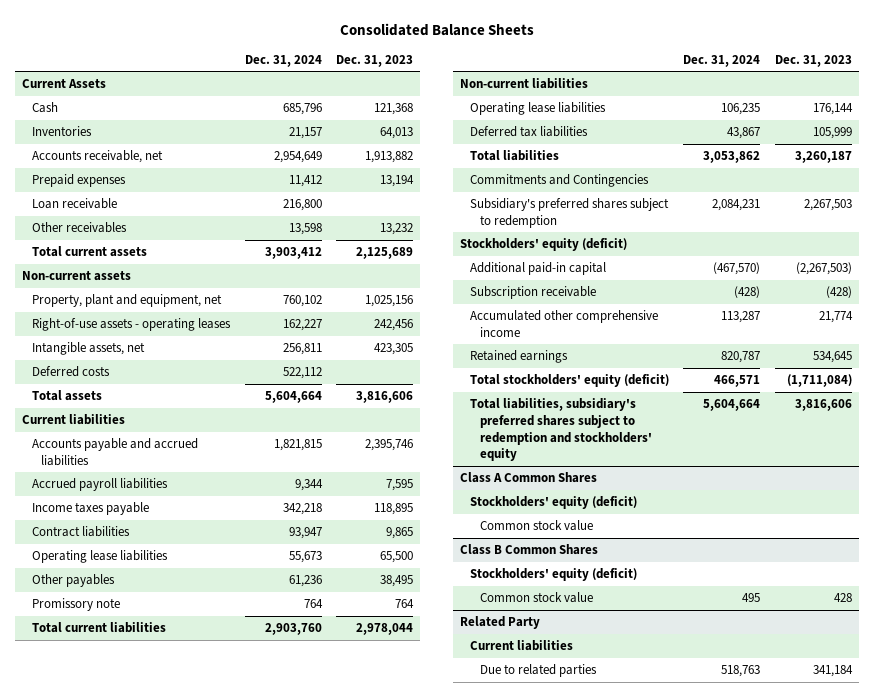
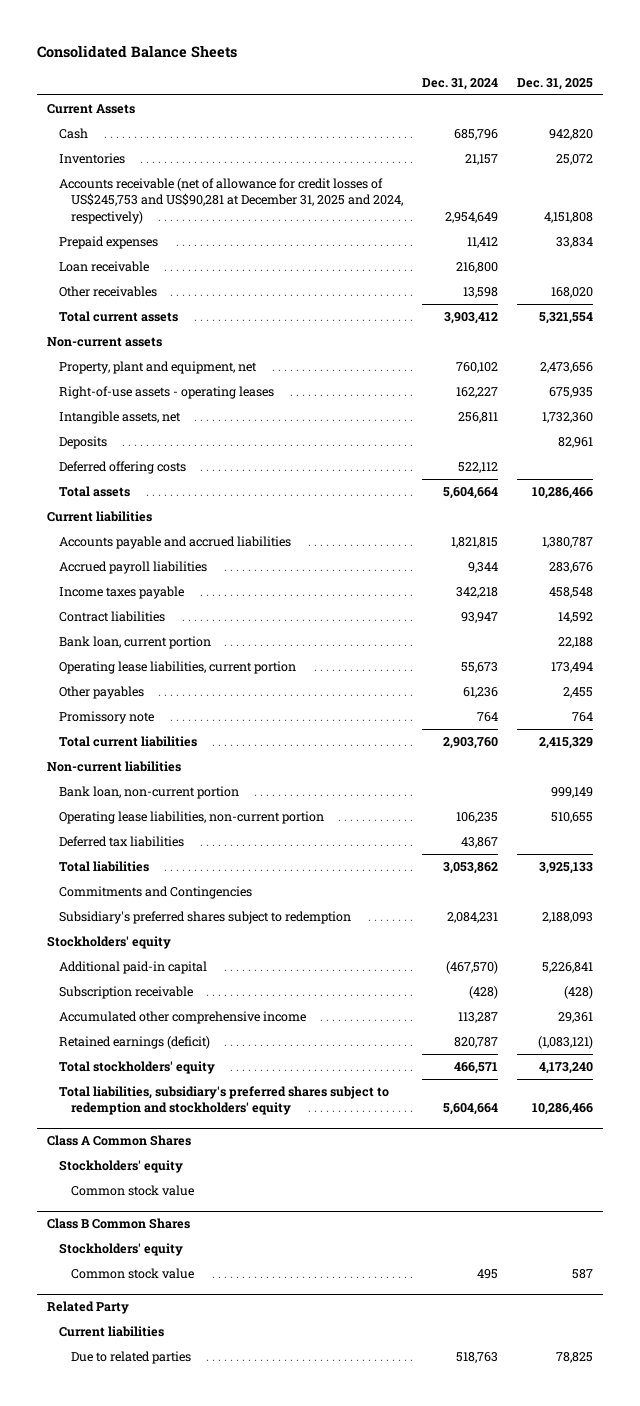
[336,54,414,67] Dec. 31, 2023 -> none
none -> [517,77,594,90] Dec. 31, 2025
[31,150,163,164] Accounts receivable, net -> [58,177,404,224] Accounts receivable (net of allowance for credit losses of US$245,753 and US$90,281 at December 31, 2025 and 2024, respectively)
none -> [58,435,107,449] Deposits
[31,366,110,378] Deferred costs -> [58,460,186,474] Deferred offering costs
none -> [58,635,211,649] Bank loan, current portion
[31,550,168,564] Operating lease liabilities -> [58,660,296,674] Operating lease liabilities, current portion
none -> [58,785,239,799] Bank loan, non-current portion
[469,102,606,116] Operating lease liabilities -> [58,810,324,824] Operating lease liabilities, non-current portion
[460,238,628,252] Stockholders' equity (deficit) -> [46,935,171,949] Stockholders' equity
[469,350,568,364] Retained earnings -> [58,1035,210,1049] Retained earnings (deficit)
[469,374,669,388] Total stockholders' equity (deficit) -> [58,1060,215,1074] Total stockholders' equity
[469,496,637,510] Stockholders' equity (deficit) -> [58,1159,183,1173] Stockholders' equity
[469,568,637,582] Stockholders' equity (deficit) -> [58,1242,183,1256] Stockholders' equity

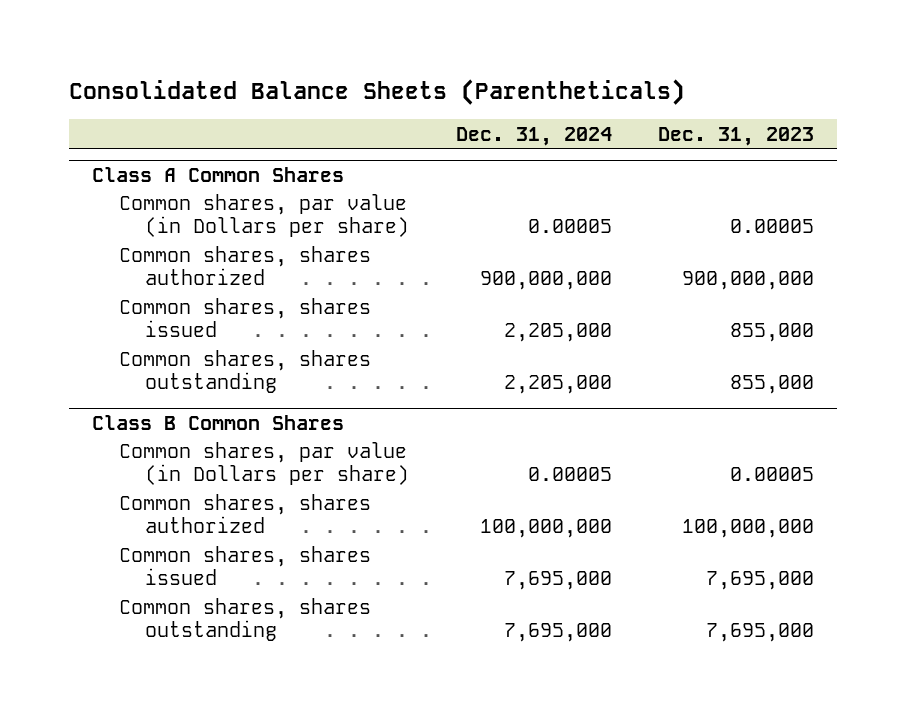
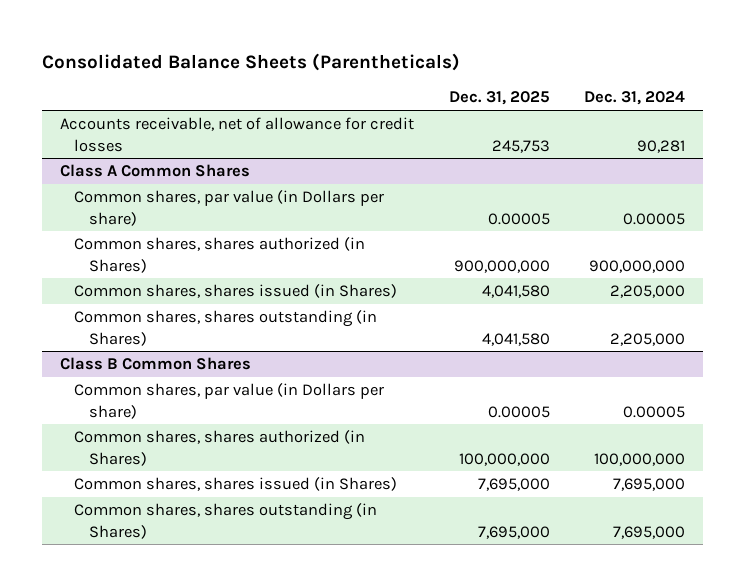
[657,126,814,146] Dec. 31, 2023 -> none
none -> [448,91,550,106] Dec. 31, 2025
none -> [59,117,414,152] Accounts receivable, net of allowance for credit losses
[118,246,371,286] Common shares, shares authorized -> [74,237,366,273] Common shares, shares authorized (in Shares)
[118,298,371,338] Common shares, shares issued -> [74,284,398,299] Common shares, shares issued (in Shares)
[118,350,371,394] Common shares, shares outstanding -> [74,310,378,346] Common shares, shares outstanding (in Shares)
[118,494,371,534] Common shares, shares authorized -> [74,430,366,466] Common shares, shares authorized (in Shares)
[118,546,371,586] Common shares, shares issued -> [74,477,398,492] Common shares, shares issued (in Shares)
[118,598,371,642] Common shares, shares outstanding -> [74,503,378,539] Common shares, shares outstanding (in Shares)

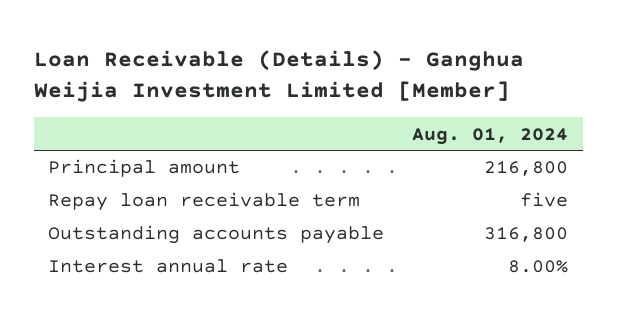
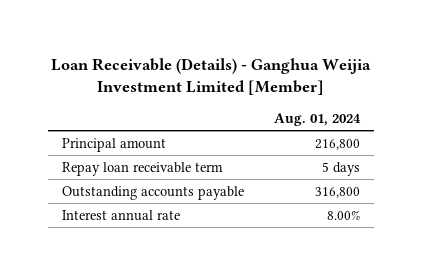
[520,192,569,208] five -> [321,161,360,176] 5 days

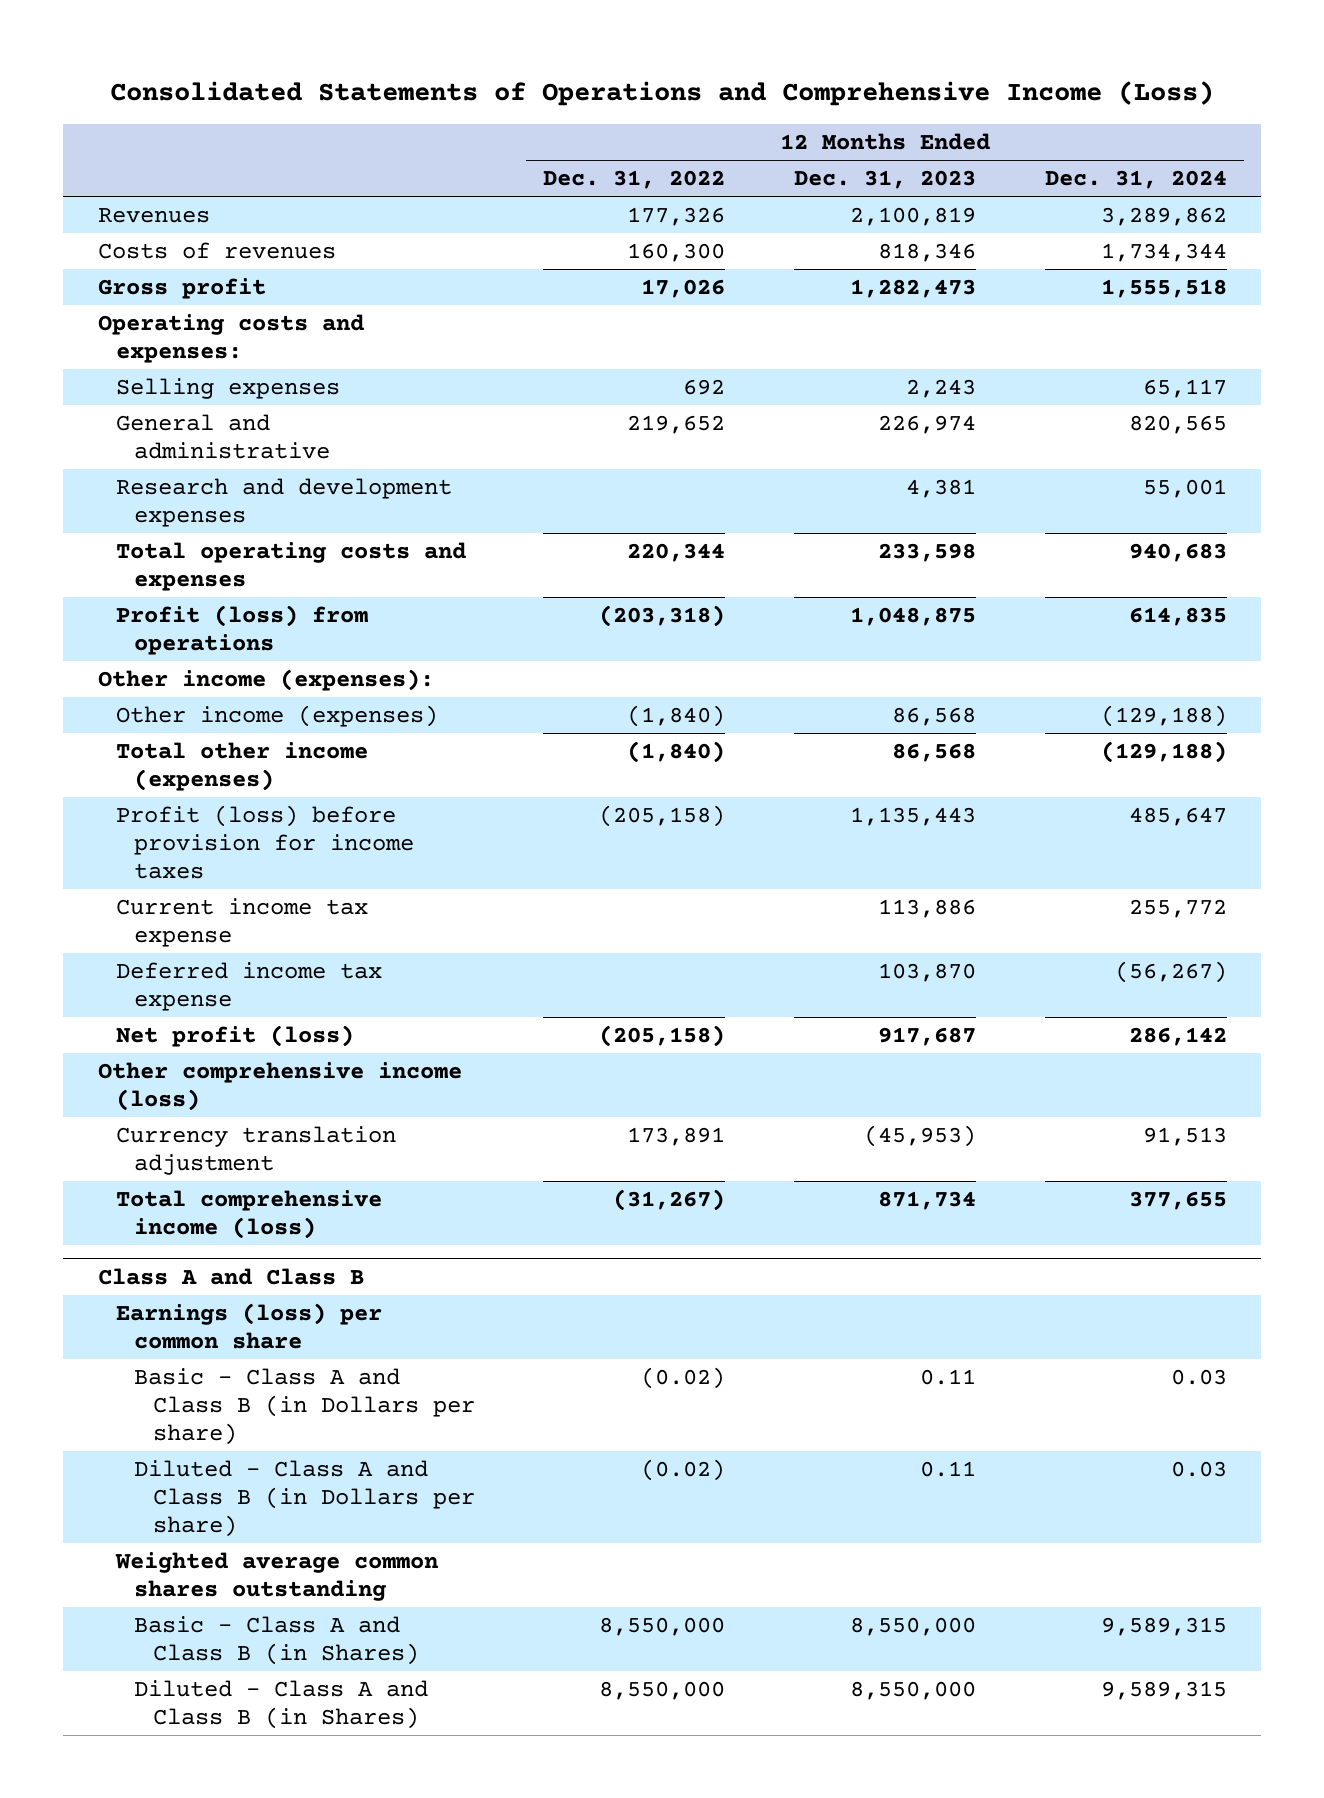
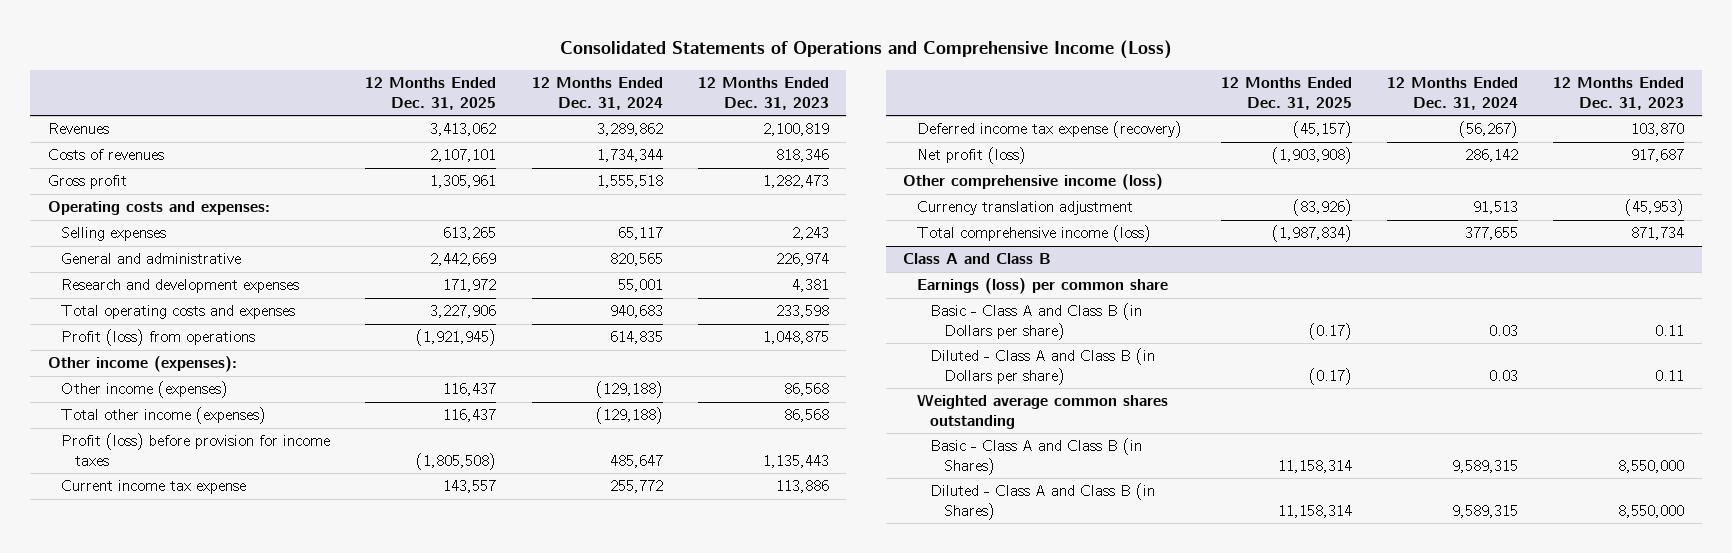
[543,170,726,190] Dec. 31, 2022 -> none
none -> [365,77,497,110] 12 Months Ended Dec. 31, 2025
[115,961,382,1011] Deferred income tax expense -> [916,121,1182,139] Deferred income tax expense (recovery)

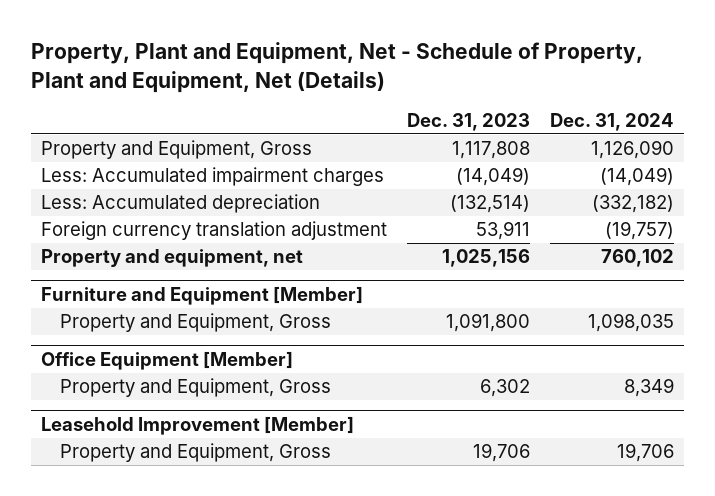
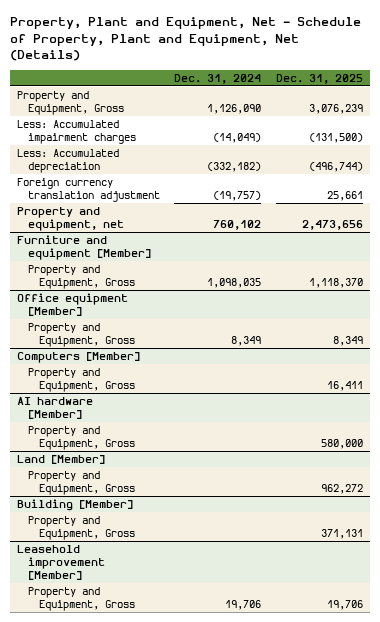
[406,112,530,131] Dec. 31, 2023 -> none
none -> [275,73,363,84] Dec. 31, 2025
[40,285,363,305] Furniture and Equipment [Member] -> [17,234,152,260] Furniture and equipment [Member]
[40,350,293,370] Office Equipment [Member] -> [17,292,129,316] Office equipment [Member]
none -> [17,351,141,363] Computers [Member]
none -> [28,367,136,392] Property and Equipment, Gross
none -> [17,396,94,419] AI hardware [Member]
none -> [28,425,136,450] Property and Equipment, Gross
none -> [17,454,106,464] Land [Member]
none -> [28,470,136,495] Property and Equipment, Gross
none -> [17,498,134,511] Building [Member]
none -> [28,515,136,540] Property and Equipment, Gross
[40,415,354,435] Leasehold Improvement [Member] -> [17,544,106,580] Leasehold improvement [Member]

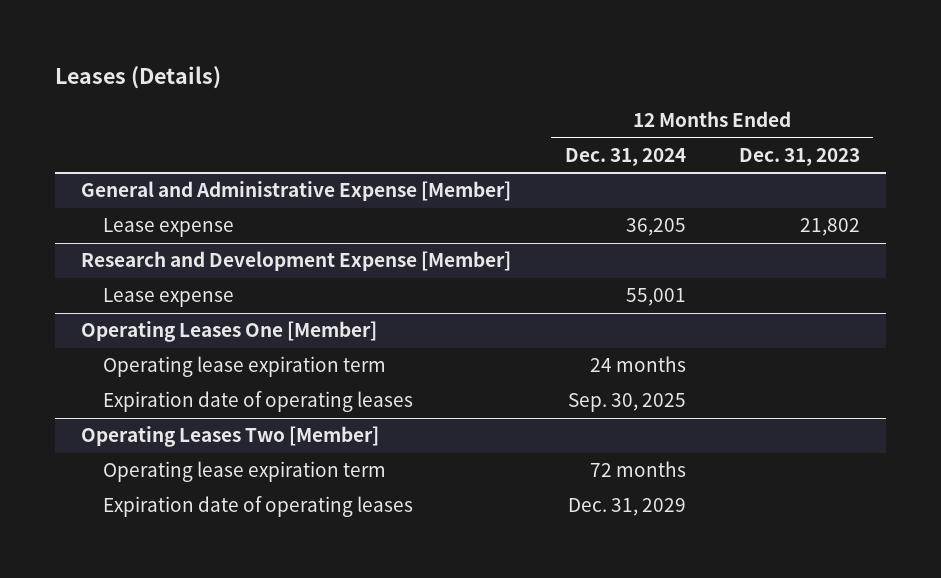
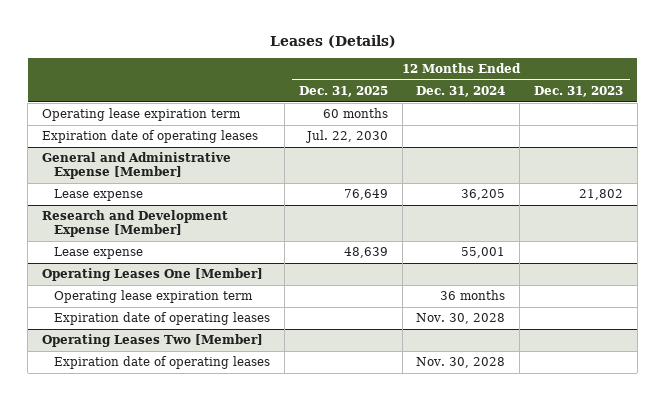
none -> [298,85,388,97] Dec. 31, 2025
none -> [42,108,242,122] Operating lease expiration term
none -> [42,130,259,144] Expiration date of operating leases
[589,356,686,373] 24 months -> [440,290,506,301] 36 months
[567,393,686,413] Sep. 30, 2025 -> [416,313,506,325] Nov. 30, 2028
[102,461,386,483] Operating lease expiration term -> none
[567,498,686,517] Dec. 31, 2029 -> [416,357,506,369] Nov. 30, 2028

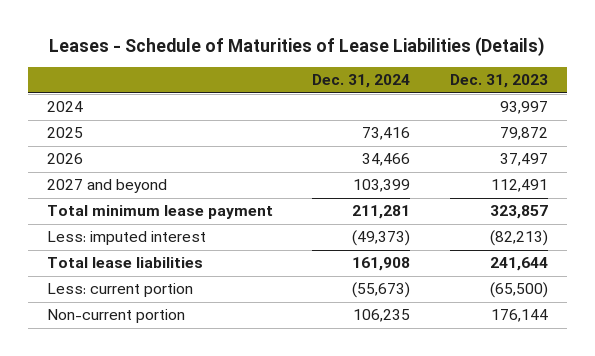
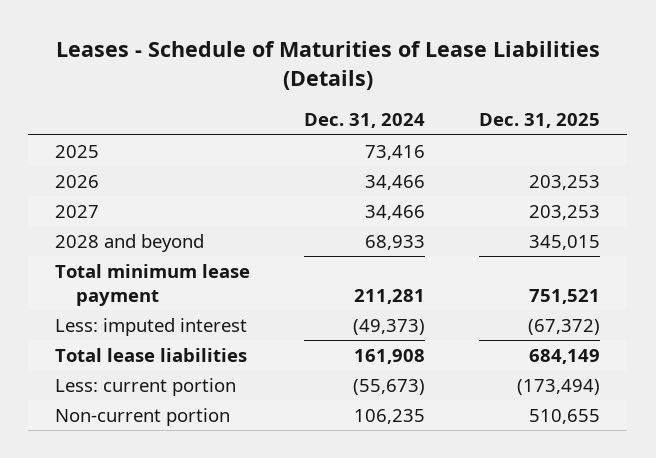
[449,74,548,89] Dec. 31, 2023 -> none
none -> [479,113,601,129] Dec. 31, 2025
[47,101,84,113] 2024 -> none
none -> [55,204,100,218] 2027
[47,179,168,194] 2027 and beyond -> [55,233,205,252] 2028 and beyond
[353,179,411,193] 103,399 -> [365,234,426,250] 68,933

